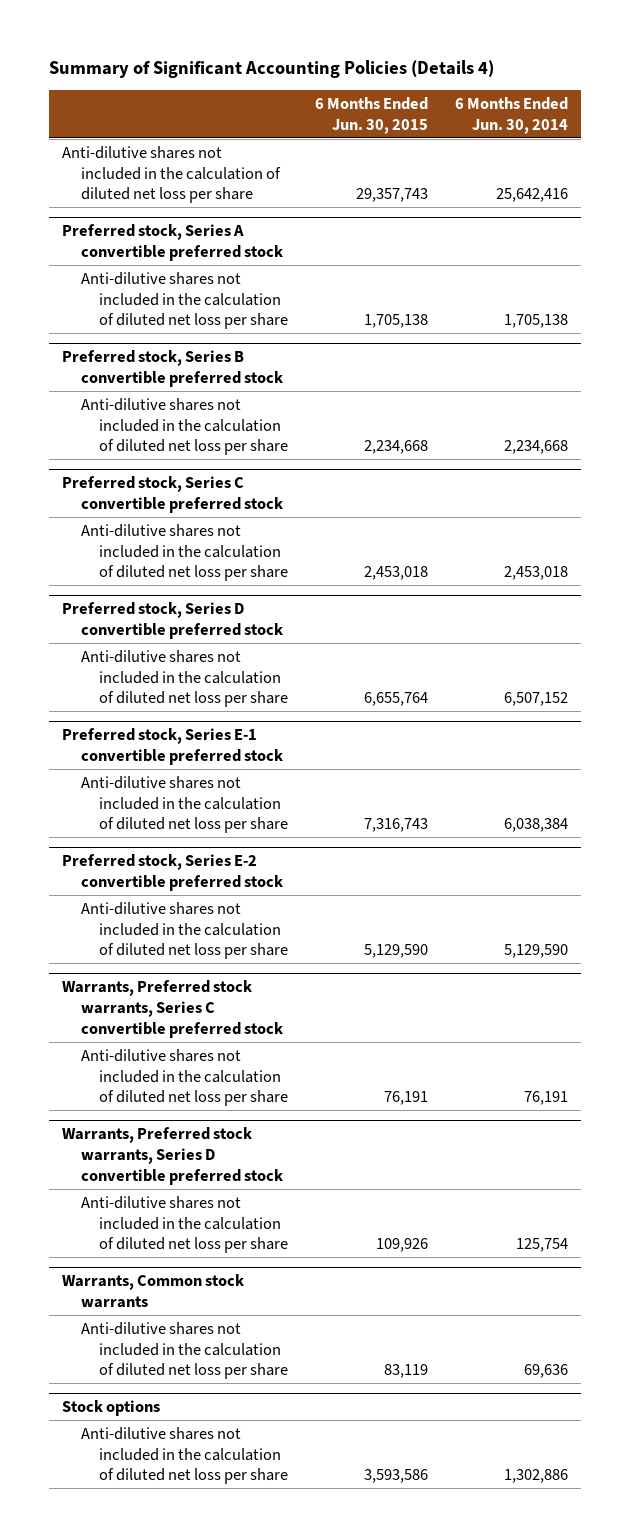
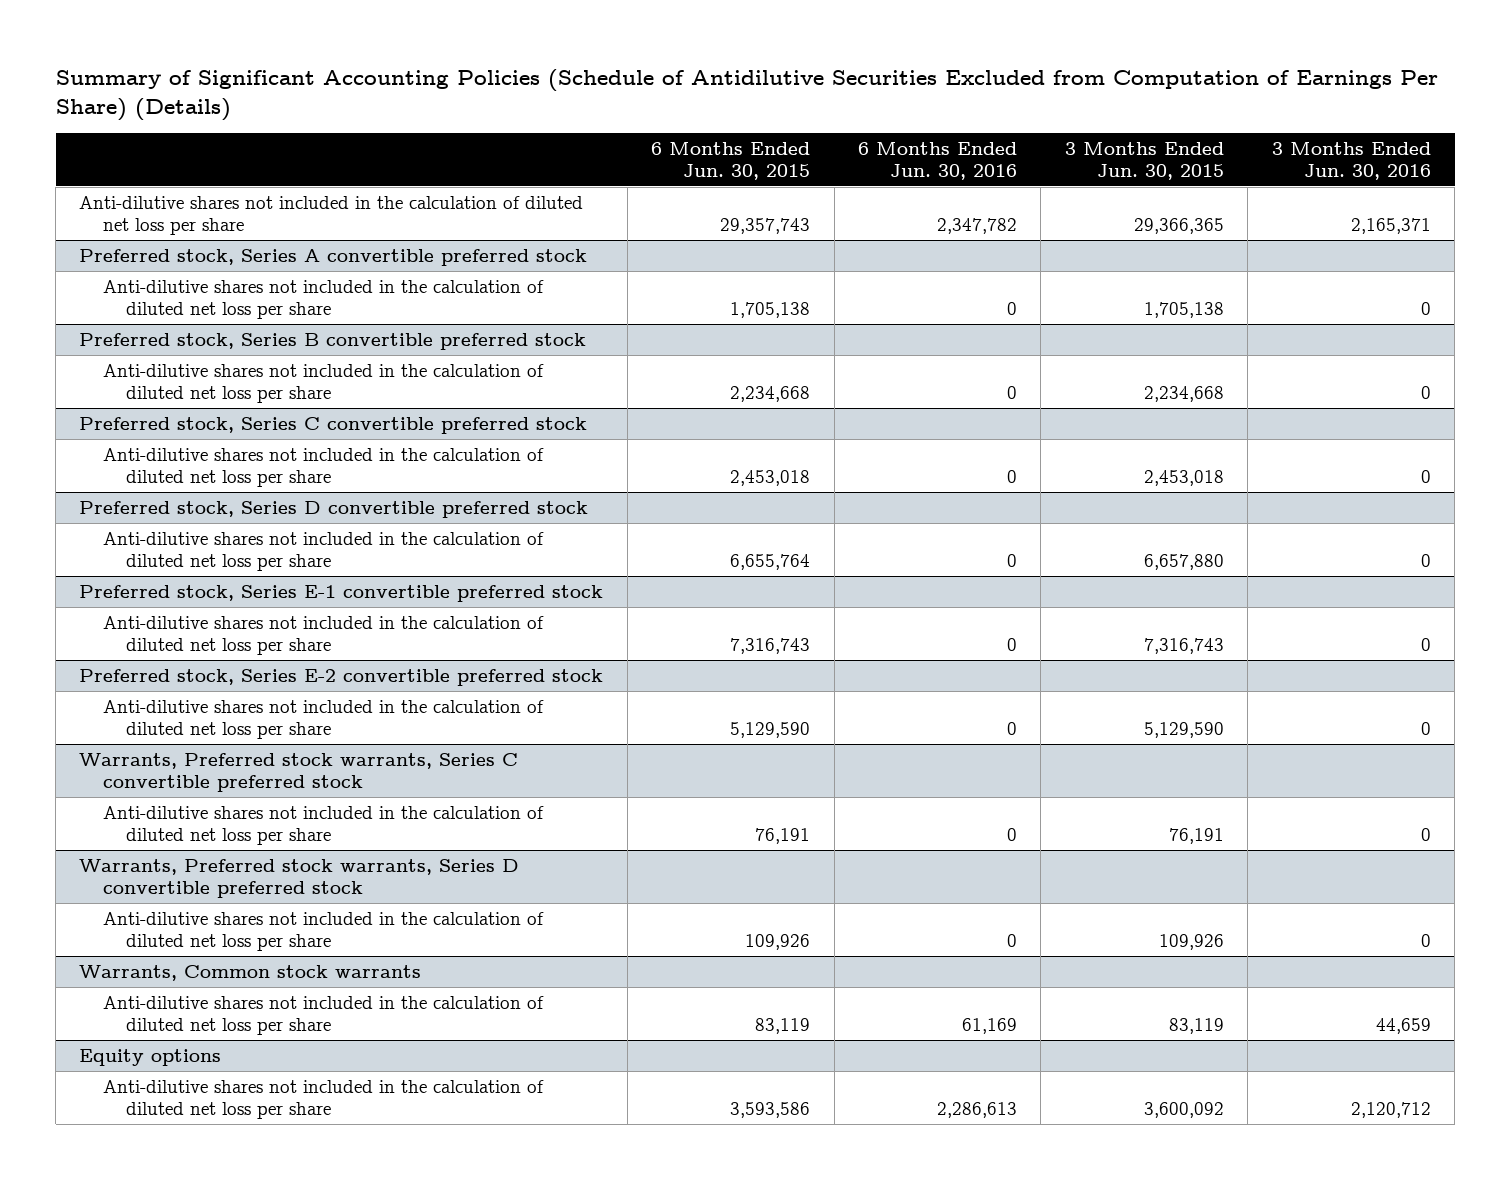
[48,59,494,78] Summary of Significant Accounting Policies (Details 4) -> [55,68,1438,121] Summary of Significant Accounting Policies (Schedule of Antidilutive Securities Excluded from Computation of Earnings Per Share) (Details)
[454,96,568,134] 6 Months Ended Jun. 30, 2014 -> none
none -> [858,141,1018,180] 6 Months Ended Jun. 30, 2016
none -> [1064,141,1224,180] 3 Months Ended Jun. 30, 2015
none -> [1271,141,1431,180] 3 Months Ended Jun. 30, 2016
[61,1400,160,1417] Stock options -> [79,1048,222,1066] Equity options

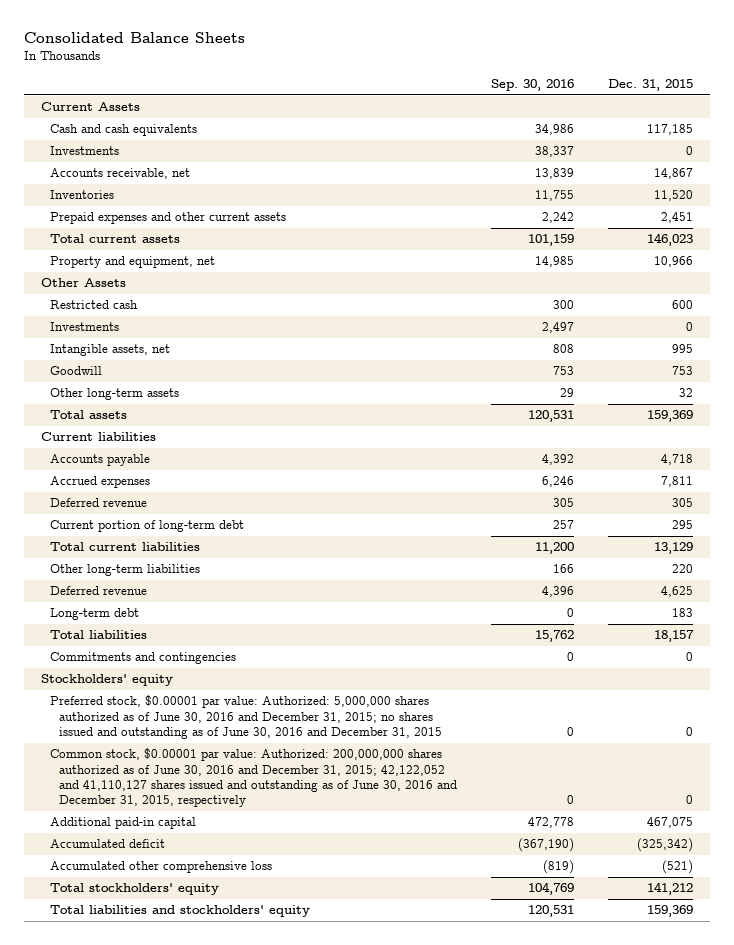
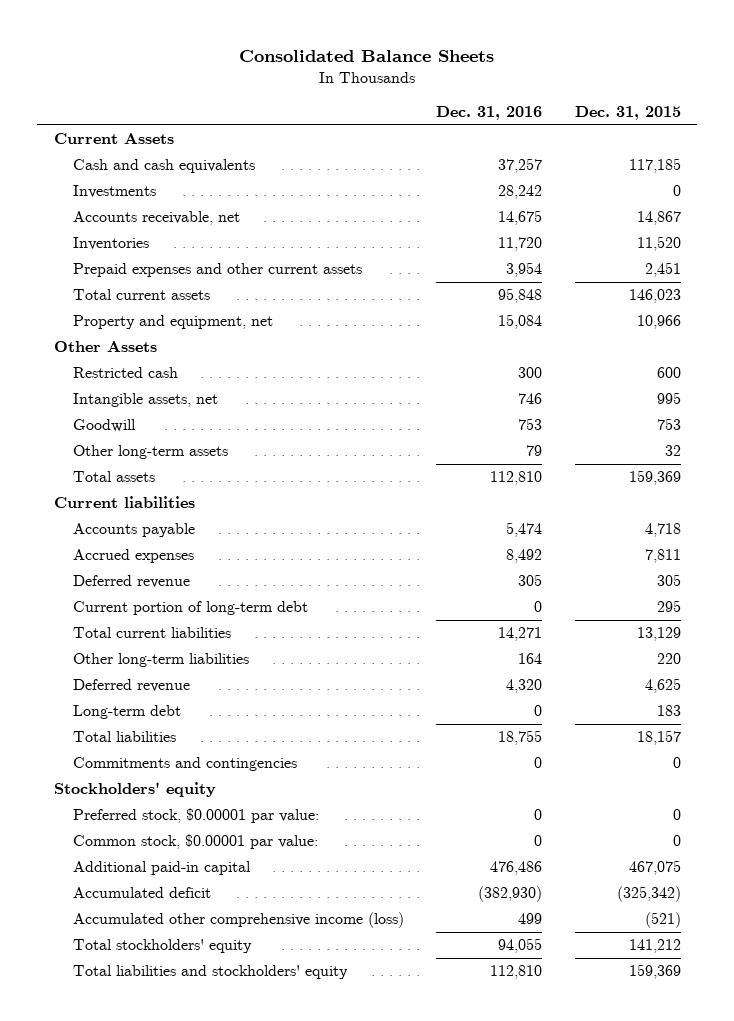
[491,78,575,91] Sep. 30, 2016 -> none
none -> [436,106,543,121] Dec. 31, 2016
[50,322,120,332] Investments -> none
[50,695,443,739] Preferred stock, $0.00001 par value: Authorized: 5,000,000 shares authorized as of June 30, 2016 and December 31, 2015; no shares issued and outstanding as of June 30, 2016 and December 31, 2015 -> [72,808,319,824] Preferred stock, $0.00001 par value:
[50,748,458,808] Common stock, $0.00001 par value: Authorized: 200,000,000 shares authorized as of June 30, 2016 and December 31, 2015; 42,122,052 and 41,110,127 shares issued and outstanding as of June 30, 2016 and December 31, 2015, respectively -> [72,834,318,850] Common stock, $0.00001 par value:
[50,861,273,874] Accumulated other comprehensive loss -> [72,912,404,929] Accumulated other comprehensive income (loss)

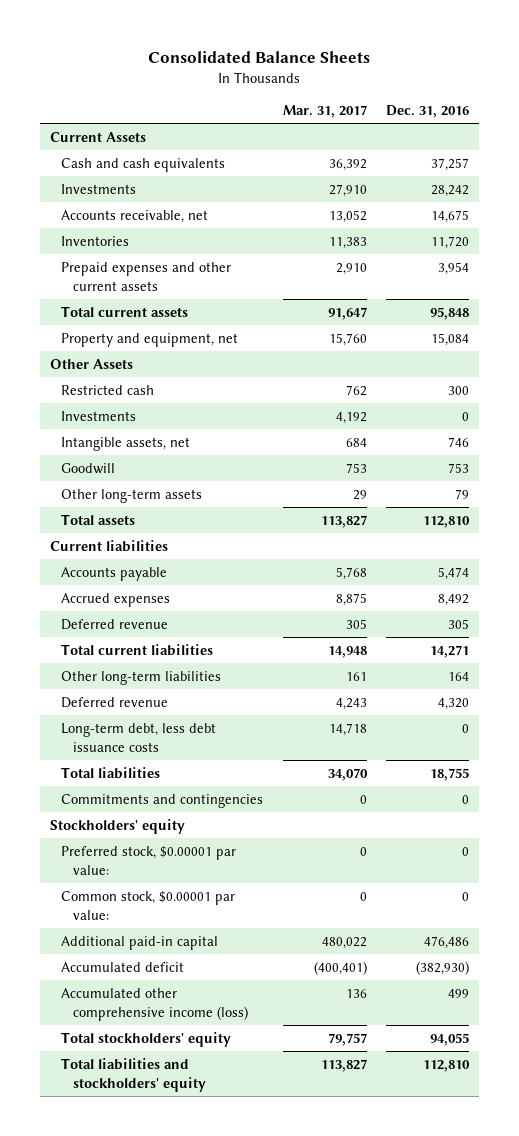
[574,106,681,121] Dec. 31, 2015 -> none
none -> [282,105,367,119] Mar. 31, 2017
none -> [61,410,137,421] Investments
[72,601,308,616] Current portion of long-term debt -> none
[72,705,181,720] Long-term debt -> [61,722,217,752] Long-term debt, less debt issuance costs

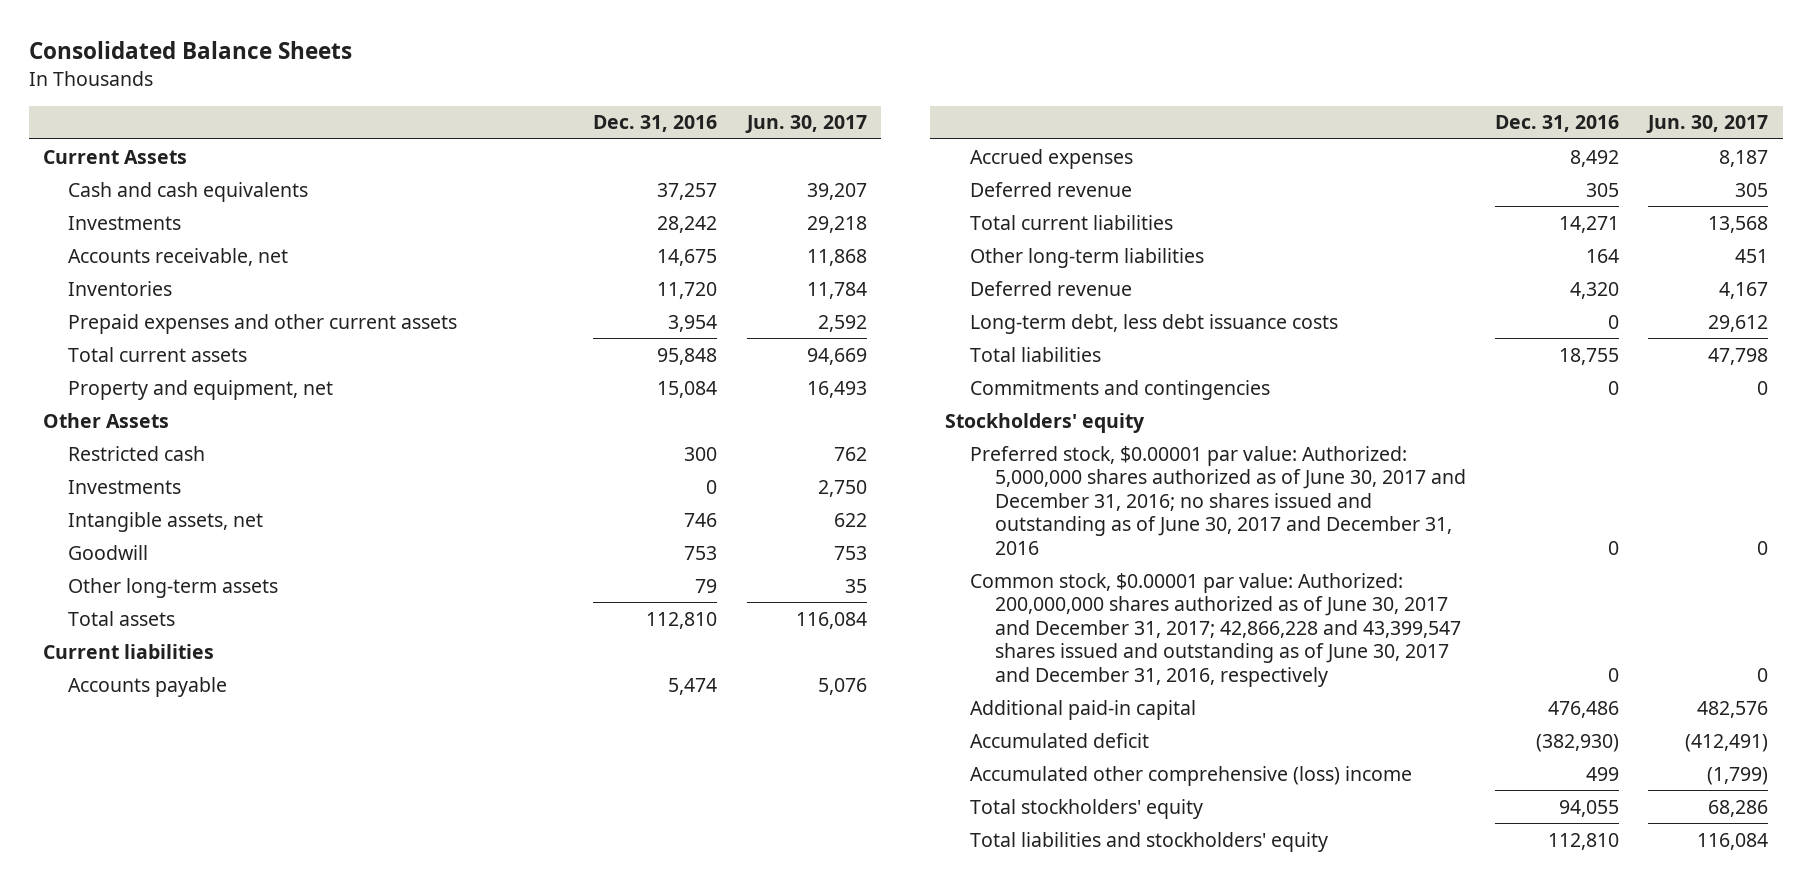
[282,105,367,119] Mar. 31, 2017 -> none
none -> [744,115,867,134] Jun. 30, 2017
[61,845,237,875] Preferred stock, $0.00001 par value: -> [970,445,1466,555] Preferred stock, $0.00001 par value: Authorized: 5,000,000 shares authorized as of June 30, 2017 and December 31, 2016; no shares issued and outstanding as of June 30, 2017 and December 31, 2016
[61,890,236,920] Common stock, $0.00001 par value: -> [970,572,1461,687] Common stock, $0.00001 par value: Authorized: 200,000,000 shares authorized as of June 30, 2017 and December 31, 2017; 42,866,228 and 43,399,547 shares issued and outstanding as of June 30, 2017 and December 31, 2016, respectively
[61,987,249,1021] Accumulated other comprehensive income (loss) -> [970,765,1413,786] Accumulated other comprehensive (loss) income

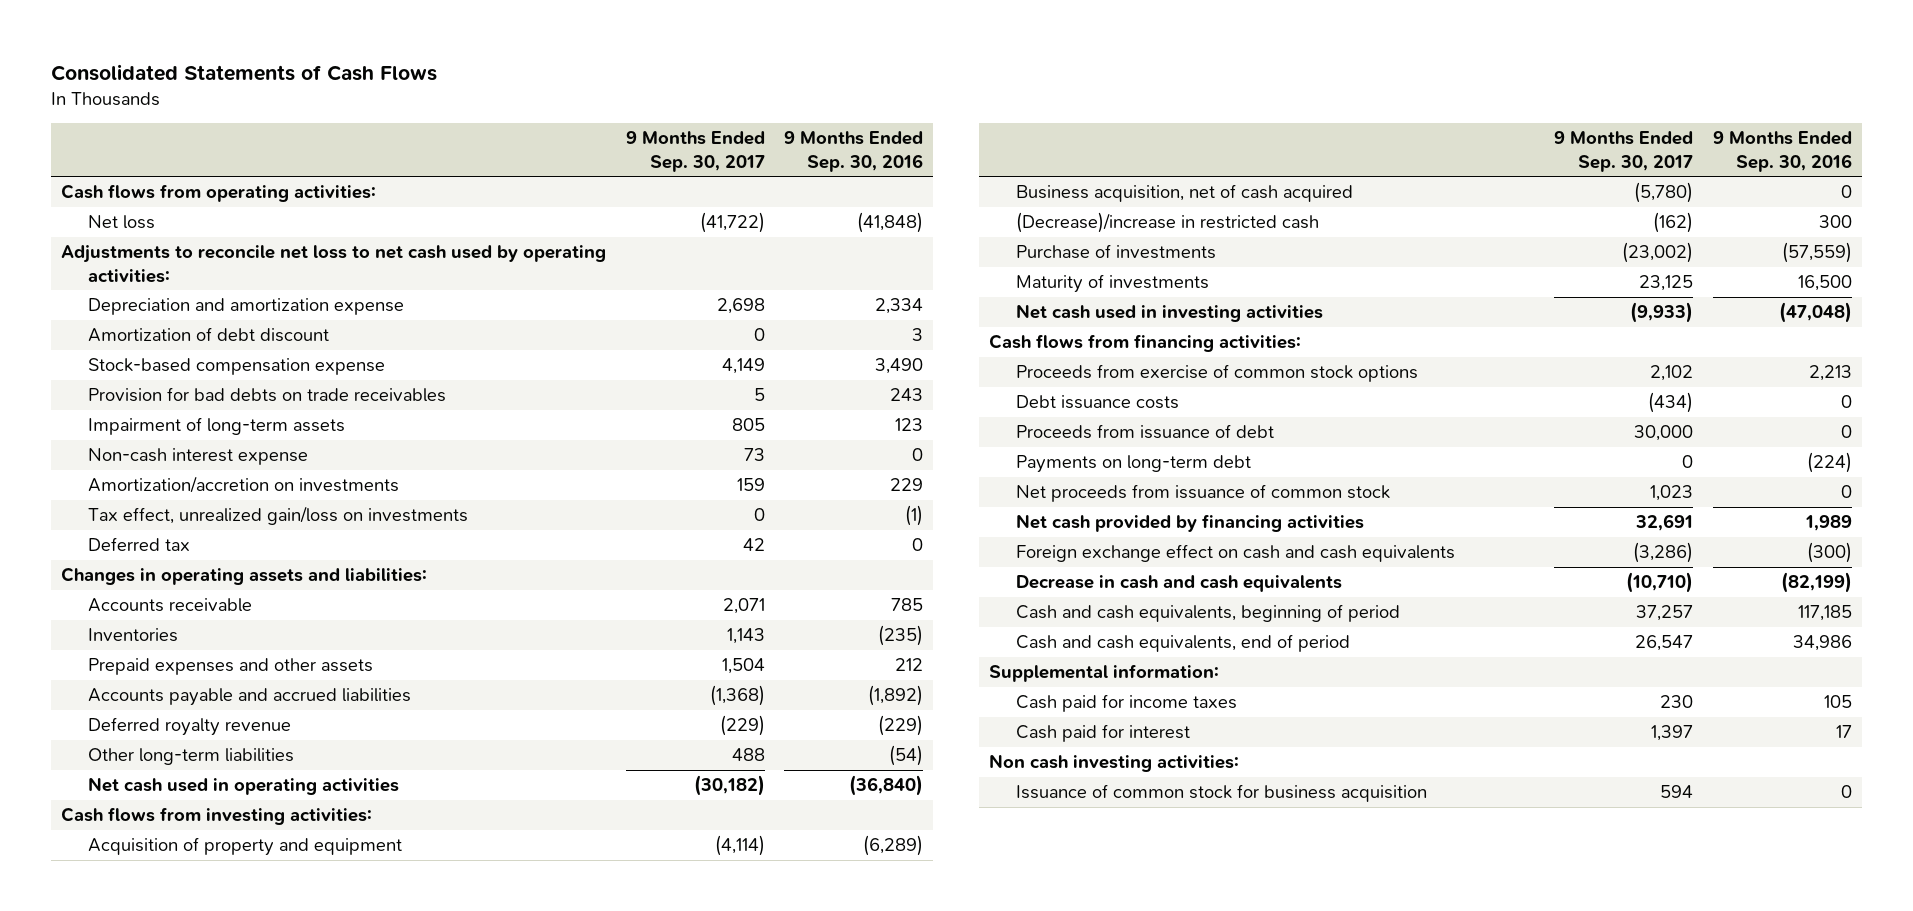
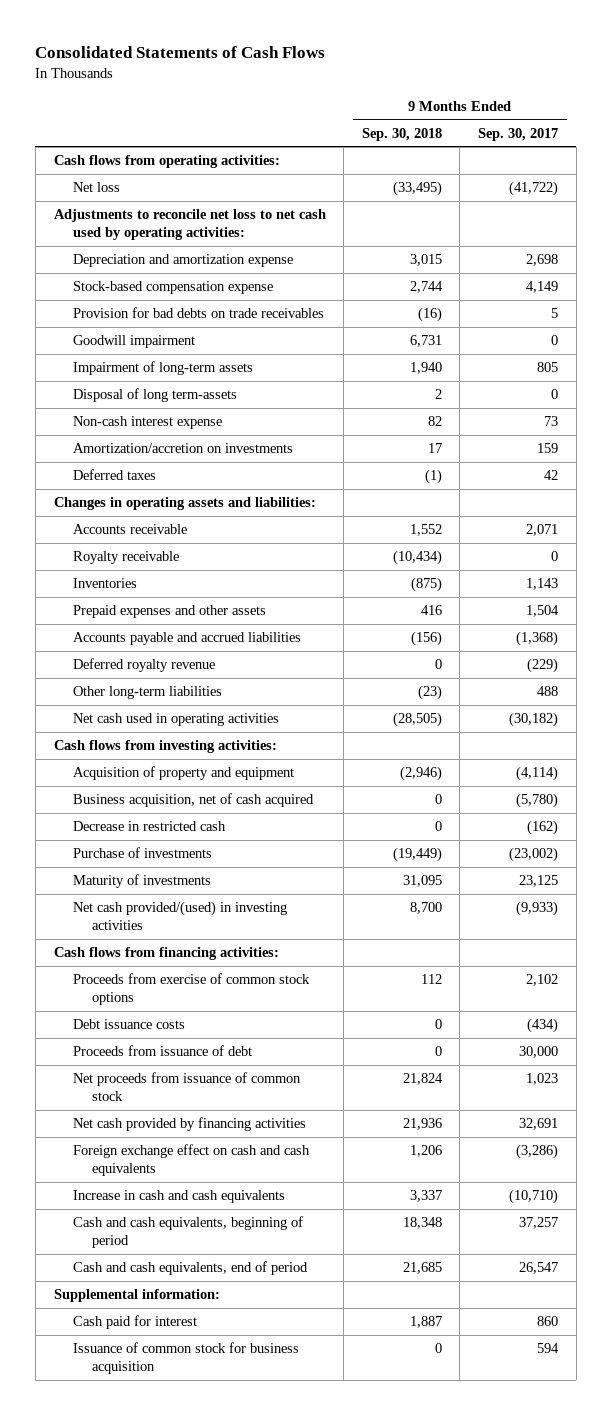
[784,131,924,172] 9 Months Ended Sep. 30, 2016 -> none
none -> [361,127,442,141] Sep. 30, 2018
[88,327,330,343] Amortization of debt discount -> none
none -> [72,335,195,349] Goodwill impairment
none -> [72,388,237,403] Disposal of long term-assets
[88,506,469,526] Tax effect, unrealized gain/loss on investments -> none
[88,537,191,552] Deferred tax -> [72,469,156,481] Deferred taxes
none -> [72,551,179,565] Royalty receivable
[1016,212,1320,234] (Decrease)/increase in restricted cash -> [72,821,226,832] Decrease in restricted cash
[1016,304,1324,323] Net cash used in investing activities -> [72,901,287,931] Net cash provided/(used) in investing activities
[1016,455,1252,474] Payments on long-term debt -> none
[1016,575,1343,593] Decrease in cash and cash equivalents -> [72,1190,285,1204] Increase in cash and cash equivalents
[1016,694,1238,713] Cash paid for income taxes -> none
[989,754,1240,773] Non cash investing activities: -> none
[1651,725,1694,742] 1,397 -> [537,1316,559,1327] 860

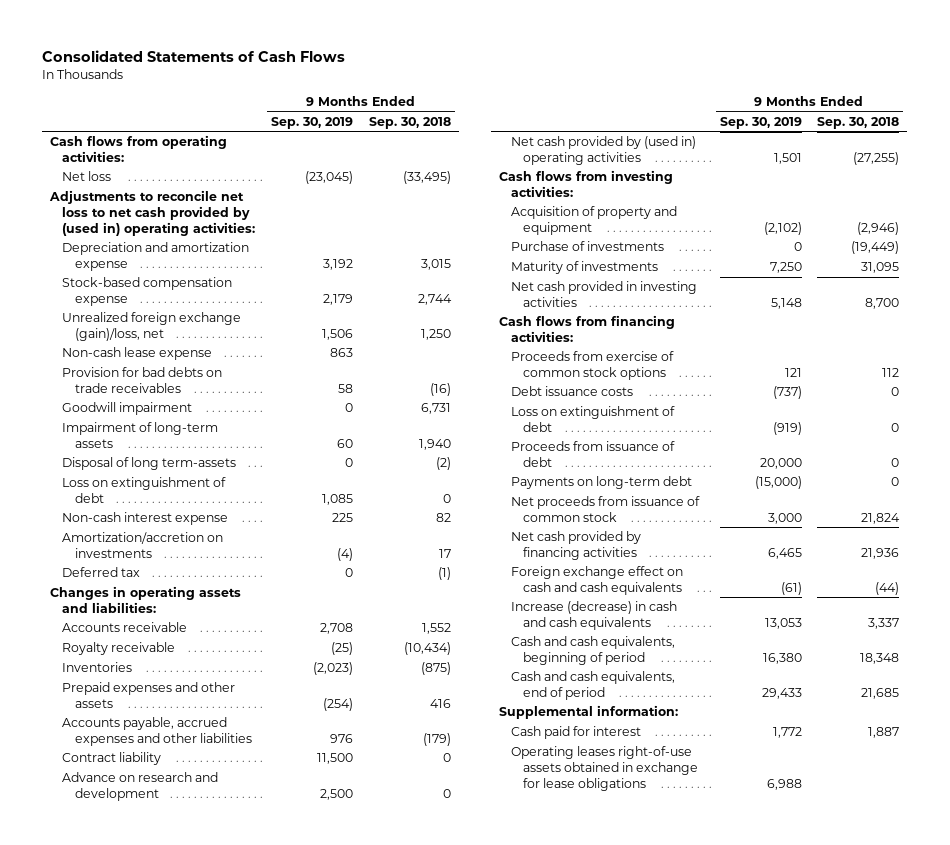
[478,127,559,141] Sep. 30, 2017 -> none
none -> [271,116,354,129] Sep. 30, 2019
[53,209,326,241] Adjustments to reconcile net loss to net cash used by operating activities: -> [49,190,256,236] Adjustments to reconcile net loss to net cash provided by (used in) operating activities:
none -> [62,312,242,342] Unrealized foreign exchange (gain)/loss, net
none -> [62,347,213,361] Non-cash lease expense
[434,389,442,400] 2 -> [436,457,452,471] (2)
none -> [62,477,227,504] Loss on extinguishment of debt
[72,469,156,481] Deferred taxes -> [62,567,141,578] Deferred tax
[72,686,222,700] Other long-term liabilities -> none
[72,632,301,646] Accounts payable and accrued liabilities -> [62,717,252,747] Accounts payable, accrued expenses and other liabilities
[410,631,442,647] (156) -> [423,733,452,747] (179)
[72,658,215,673] Deferred royalty revenue -> [62,752,162,766] Contract liability
none -> [62,772,219,802] Advance on research and development
[72,713,279,727] Net cash used in operating activities -> [510,136,696,166] Net cash provided by (used in) operating activities
[392,712,442,728] (28,505) -> [853,152,900,166] (27,255)
[72,793,314,808] Business acquisition, net of cash acquired -> none
[72,821,226,832] Decrease in restricted cash -> none
[72,901,287,931] Net cash provided/(used) in investing activities -> [510,281,697,308] Net cash provided in investing activities
none -> [510,406,675,433] Loss on extinguishment of debt
none -> [510,476,692,490] Payments on long-term debt
[409,1145,442,1158] 1,206 -> [875,582,900,596] (44)
[72,1190,285,1204] Increase in cash and cash equivalents -> [510,601,677,631] Increase (decrease) in cash and cash equivalents
[72,1342,299,1375] Issuance of common stock for business acquisition -> none
none -> [510,746,698,791] Operating leases right-of-use assets obtained in exchange for lease obligations

